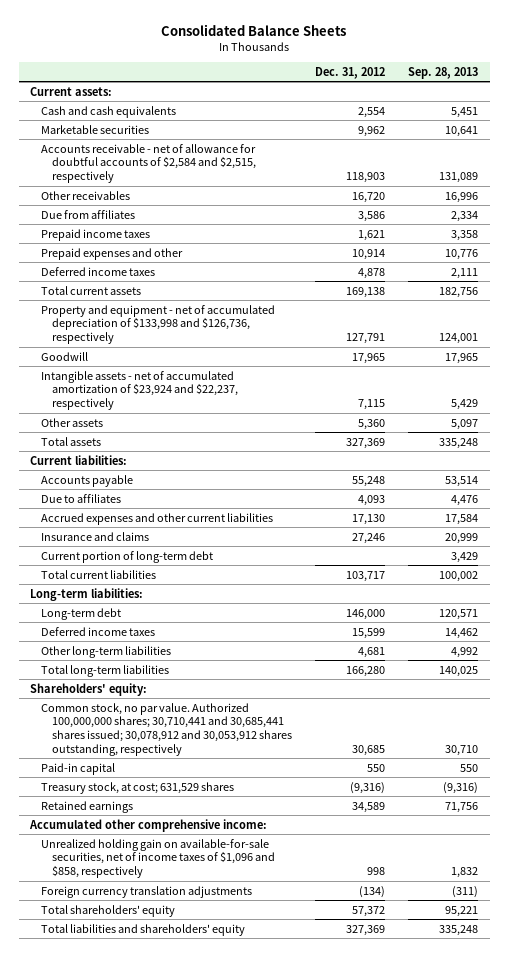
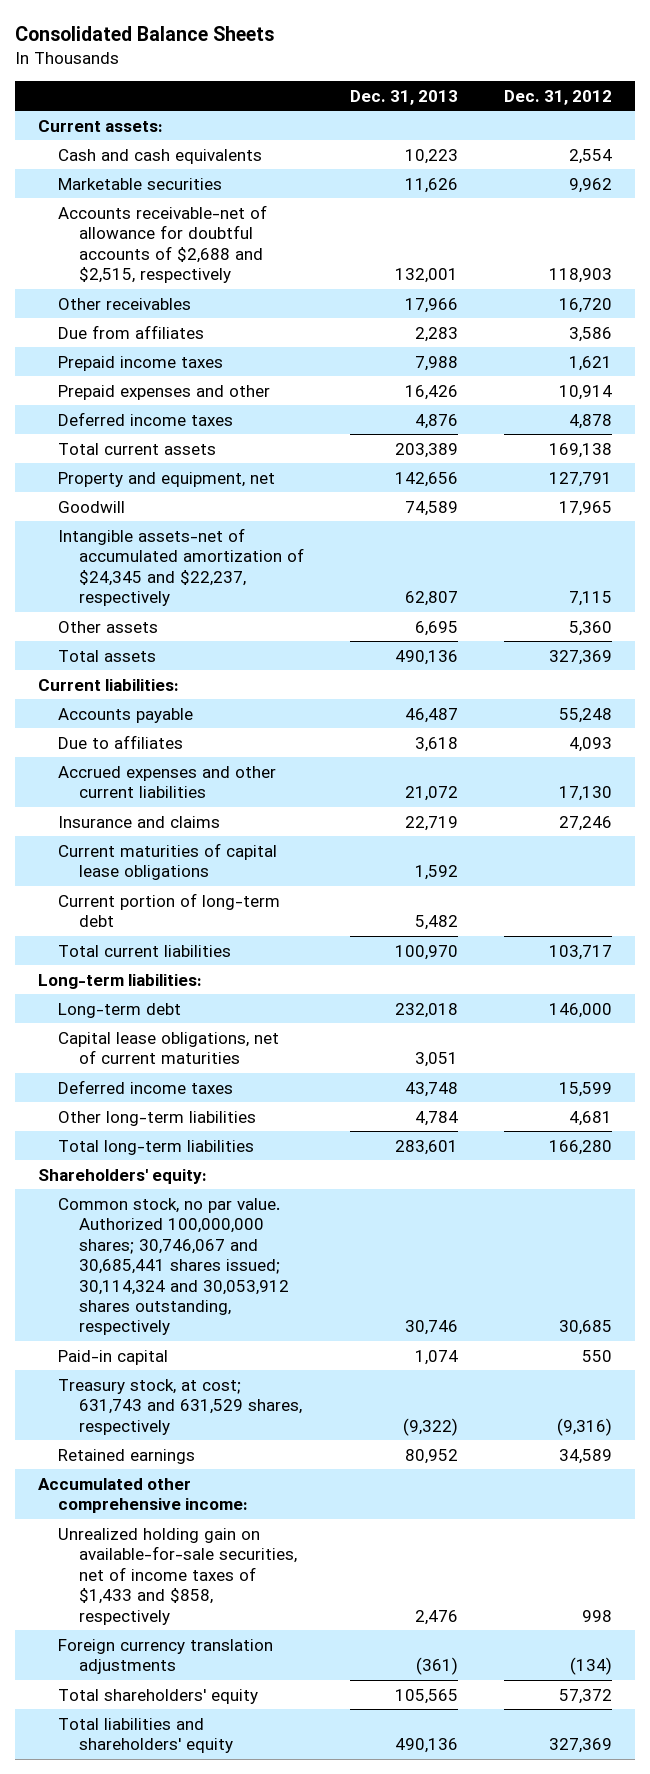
[408,66,479,79] Sep. 28, 2013 -> none
none -> [349,89,458,105] Dec. 31, 2013
[41,143,257,184] Accounts receivable - net of allowance for doubtful accounts of $2,584 and $2,515, respectively -> [58,204,268,284] Accounts receivable-net of allowance for doubtful accounts of $2,688 and $2,515, respectively
[41,304,276,345] Property and equipment - net of accumulated depreciation of $133,998 and $126,736, respectively -> [58,471,276,487] Property and equipment, net
[41,370,238,411] Intangible assets - net of accumulated amortization of $23,924 and $22,237, respectively -> [58,527,304,607] Intangible assets-net of accumulated amortization of $24,345 and $22,237, respectively
none -> [58,842,278,881] Current maturities of capital lease obligations
none -> [58,1031,280,1065] Capital lease obligations, net of current maturities
[41,702,292,756] Common stock, no par value. Authorized 100,000,000 shares; 30,710,441 and 30,685,441 shares issued; 30,078,912 and 30,053,912 shares outstanding, respectively -> [58,1197,289,1336] Common stock, no par value. Authorized 100,000,000 shares; 30,746,067 and 30,685,441 shares issued; 30,114,324 and 30,053,912 shares outstanding, respectively
[41,781,235,794] Treasury stock, at cost; 631,529 shares -> [58,1378,302,1435] Treasury stock, at cost; 631,743 and 631,529 shares, respectively
[41,838,275,879] Unrealized holding gain on available-for-sale securities, net of income taxes of $1,096 and $858, respectively -> [58,1527,297,1625] Unrealized holding gain on available-for-sale securities, net of income taxes of $1,433 and $858, respectively

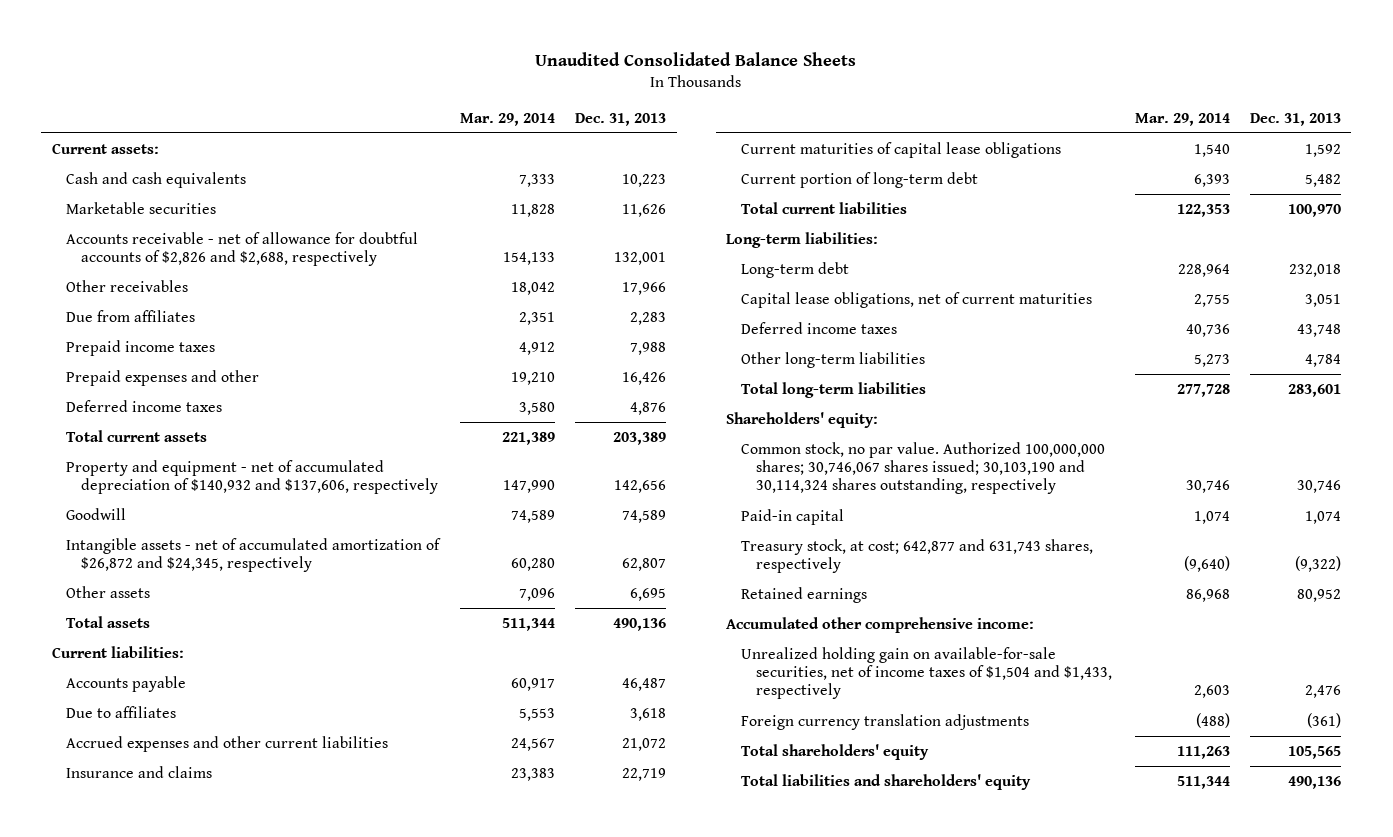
[15,26,275,42] Consolidated Balance Sheets -> [535,51,857,66] Unaudited Consolidated Balance Sheets
[503,89,612,105] Dec. 31, 2012 -> none
none -> [459,112,555,126] Mar. 29, 2014
[58,204,268,284] Accounts receivable-net of allowance for doubtful accounts of $2,688 and $2,515, respectively -> [66,231,419,267] Accounts receivable - net of allowance for doubtful accounts of $2,826 and $2,688, respectively
[58,471,276,487] Property and equipment, net -> [66,459,438,495] Property and equipment - net of accumulated depreciation of $140,932 and $137,606, respectively
[58,527,304,607] Intangible assets-net of accumulated amortization of $24,345 and $22,237, respectively -> [66,537,442,573] Intangible assets - net of accumulated amortization of $26,872 and $24,345, respectively
[58,1197,289,1336] Common stock, no par value. Authorized 100,000,000 shares; 30,746,067 and 30,685,441 shares issued; 30,114,324 and 30,053,912 shares outstanding, respectively -> [740,441,1105,495] Common stock, no par value. Authorized 100,000,000 shares; 30,746,067 shares issued; 30,103,190 and 30,114,324 shares outstanding, respectively
[58,1378,302,1435] Treasury stock, at cost; 631,743 and 631,529 shares, respectively -> [740,538,1093,574] Treasury stock, at cost; 642,877 and 631,743 shares, respectively
[58,1527,297,1625] Unrealized holding gain on available-for-sale securities, net of income taxes of $1,433 and $858, respectively -> [740,646,1112,700] Unrealized holding gain on available-for-sale securities, net of income taxes of $1,504 and $1,433, respectively

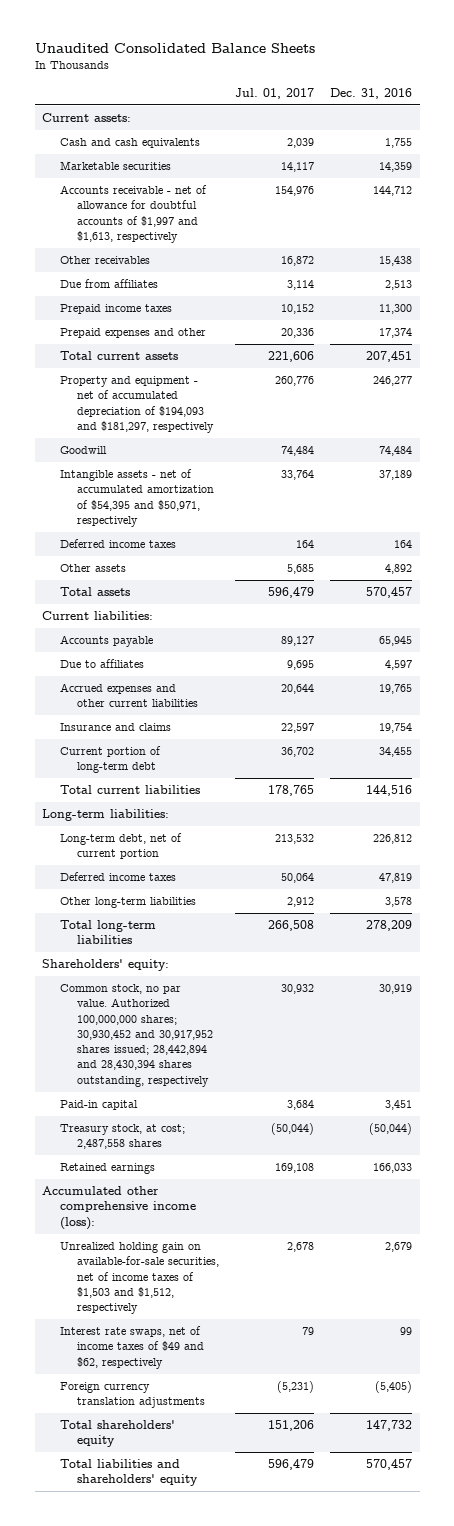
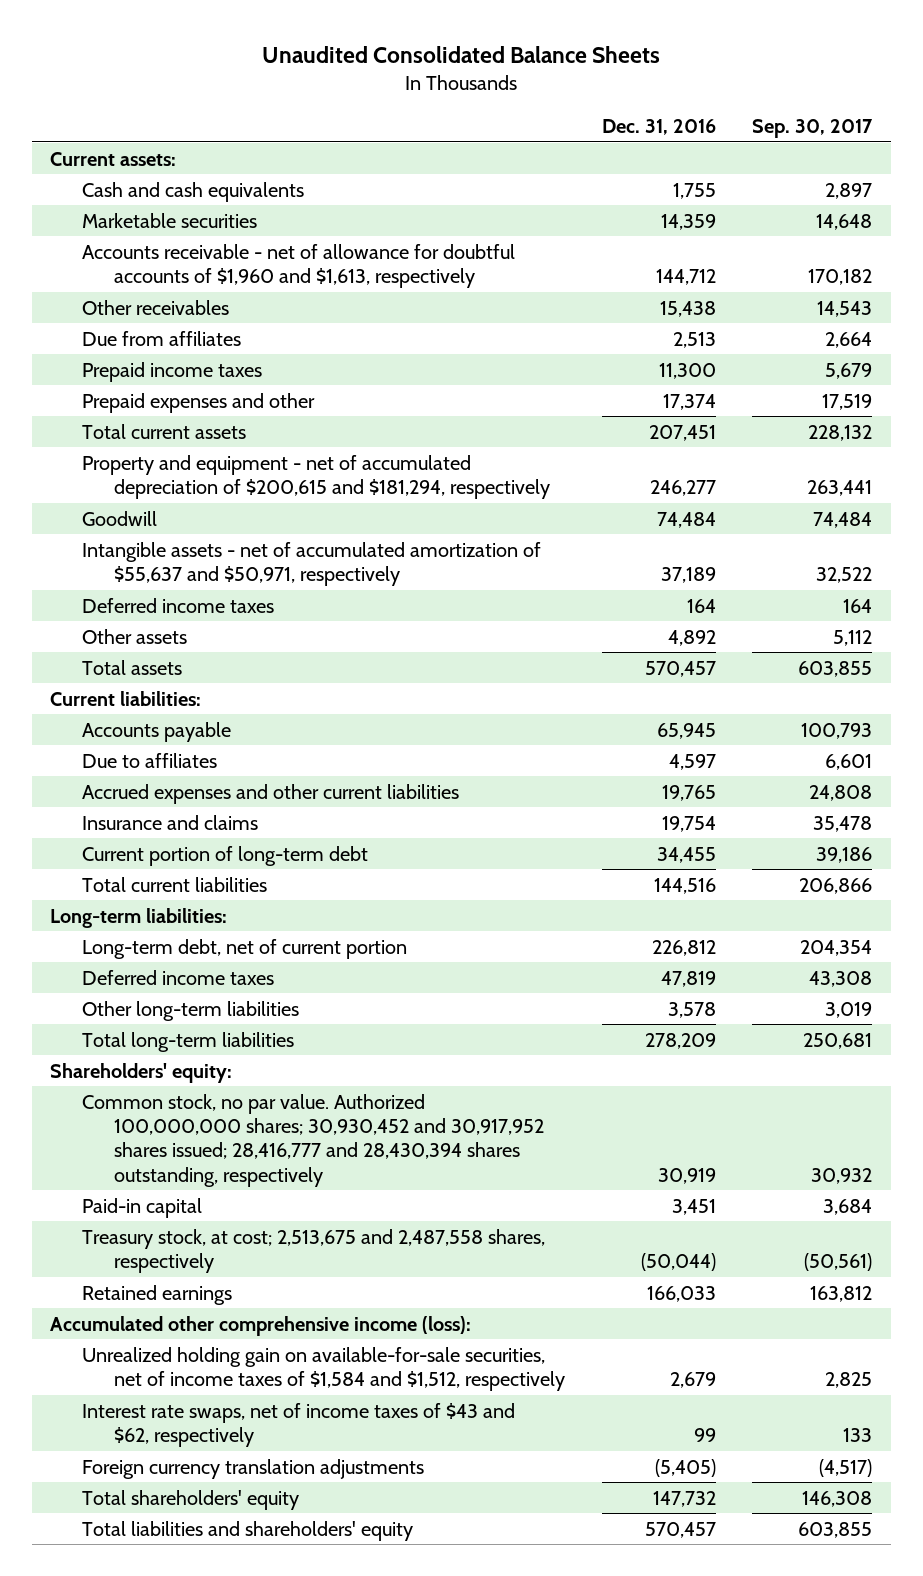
[235,87,315,99] Jul. 01, 2017 -> none
none -> [752,118,874,138] Sep. 30, 2017
[59,185,207,243] Accounts receivable - net of allowance for doubtful accounts of $1,997 and $1,613, respectively -> [82,243,516,289] Accounts receivable - net of allowance for doubtful accounts of $1,960 and $1,613, respectively
[59,376,215,433] Property and equipment - net of accumulated depreciation of $194,093 and $181,297, respectively -> [82,454,551,500] Property and equipment - net of accumulated depreciation of $200,615 and $181,294, respectively
[59,469,215,527] Intangible assets - net of accumulated amortization of $54,395 and $50,971, respectively -> [82,541,542,587] Intangible assets - net of accumulated amortization of $55,637 and $50,971, respectively
[59,984,214,1087] Common stock, no par value. Authorized 100,000,000 shares; 30,930,452 and 30,917,952 shares issued; 28,442,894 and 28,430,394 shares outstanding, respectively -> [82,1093,545,1187] Common stock, no par value. Authorized 100,000,000 shares; 30,930,452 and 30,917,952 shares issued; 28,416,777 and 28,430,394 shares outstanding, respectively
[59,1124,185,1150] Treasury stock, at cost; 2,487,558 shares -> [82,1228,546,1274] Treasury stock, at cost; 2,513,675 and 2,487,558 shares, respectively
[59,1242,220,1315] Unrealized holding gain on available-for-sale securities, net of income taxes of $1,503 and $1,512, respectively -> [82,1346,566,1392] Unrealized holding gain on available-for-sale securities, net of income taxes of $1,584 and $1,512, respectively
[59,1326,205,1369] Interest rate swaps, net of income taxes of $49 and $62, respectively -> [82,1402,516,1448] Interest rate swaps, net of income taxes of $43 and $62, respectively

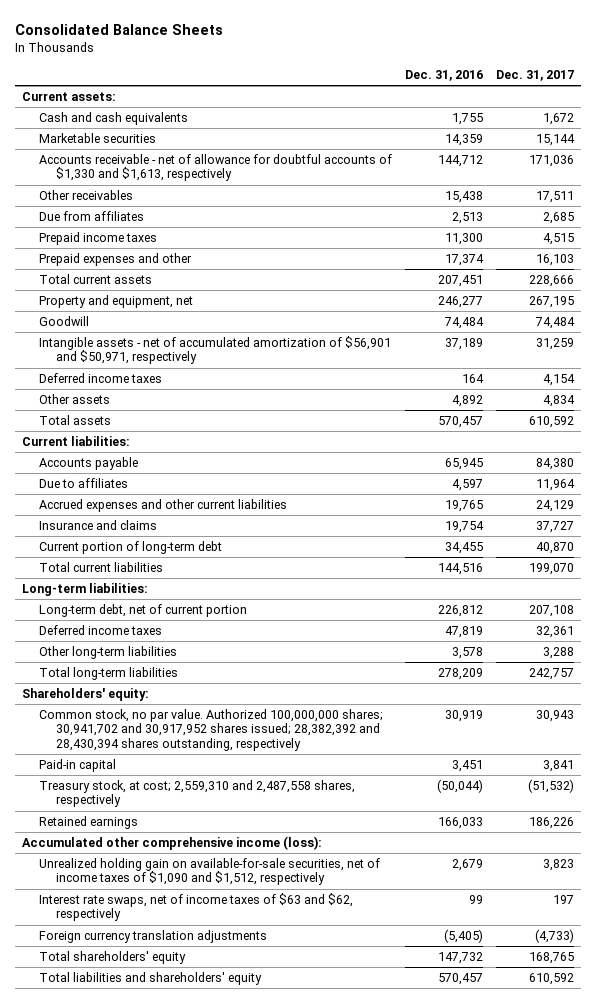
[262,45,661,63] Unaudited Consolidated Balance Sheets -> [15,23,224,35] Consolidated Balance Sheets
[752,118,874,138] Sep. 30, 2017 -> none
none -> [496,70,575,82] Dec. 31, 2017
[82,243,516,289] Accounts receivable - net of allowance for doubtful accounts of $1,960 and $1,613, respectively -> [38,154,392,182] Accounts receivable - net of allowance for doubtful accounts of $1,330 and $1,613, respectively
[82,454,551,500] Property and equipment - net of accumulated depreciation of $200,615 and $181,294, respectively -> [38,295,193,309] Property and equipment, net
[82,541,542,587] Intangible assets - net of accumulated amortization of $55,637 and $50,971, respectively -> [38,336,391,365] Intangible assets - net of accumulated amortization of $56,901 and $50,971, respectively
[82,1093,545,1187] Common stock, no par value. Authorized 100,000,000 shares; 30,930,452 and 30,917,952 shares issued; 28,416,777 and 28,430,394 shares outstanding, respectively -> [38,709,383,751] Common stock, no par value. Authorized 100,000,000 shares; 30,941,702 and 30,917,952 shares issued; 28,382,392 and 28,430,394 shares outstanding, respectively
[82,1228,546,1274] Treasury stock, at cost; 2,513,675 and 2,487,558 shares, respectively -> [38,780,355,808] Treasury stock, at cost; 2,559,310 and 2,487,558 shares, respectively
[82,1346,566,1392] Unrealized holding gain on available-for-sale securities, net of income taxes of $1,584 and $1,512, respectively -> [38,858,380,886] Unrealized holding gain on available-for-sale securities, net of income taxes of $1,090 and $1,512, respectively
[82,1402,516,1448] Interest rate swaps, net of income taxes of $43 and $62, respectively -> [38,893,353,922] Interest rate swaps, net of income taxes of $63 and $62, respectively

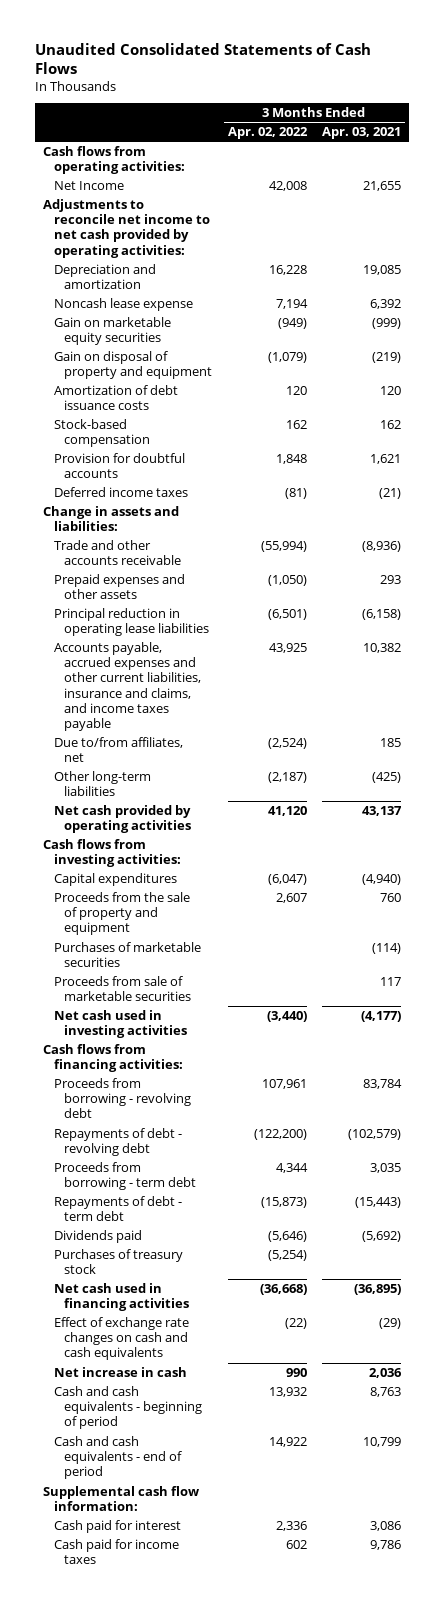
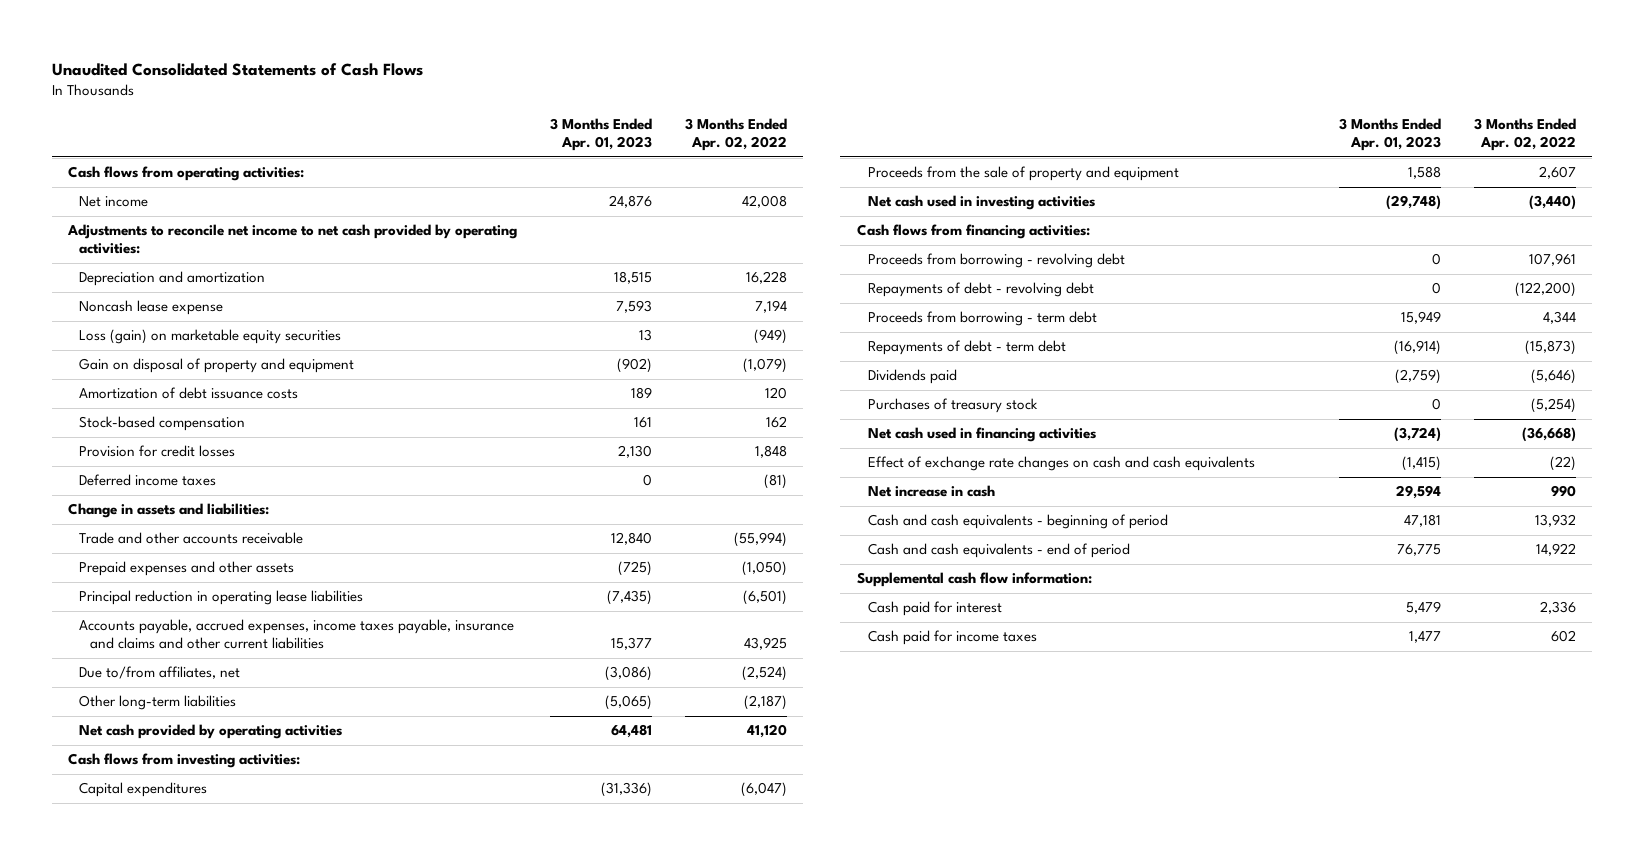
[322,127,402,140] Apr. 03, 2021 -> none
none -> [550,118,653,151] 3 Months Ended Apr. 01, 2023
[53,180,124,190] Net Income -> [79,196,149,208] Net income
[53,316,171,346] Gain on marketable equity securities -> [79,329,342,345] Loss (gain) on marketable equity securities
[53,452,185,479] Provision for doubtful accounts -> [79,445,236,458] Provision for credit losses
[53,641,202,732] Accounts payable, accrued expenses and other current liabilities, insurance and claims, and income taxes payable -> [79,619,515,650] Accounts payable, accrued expenses, income taxes payable, insurance and claims and other current liabilities
[53,941,201,968] Purchases of marketable securities -> none
[53,975,192,1002] Proceeds from sale of marketable securities -> none

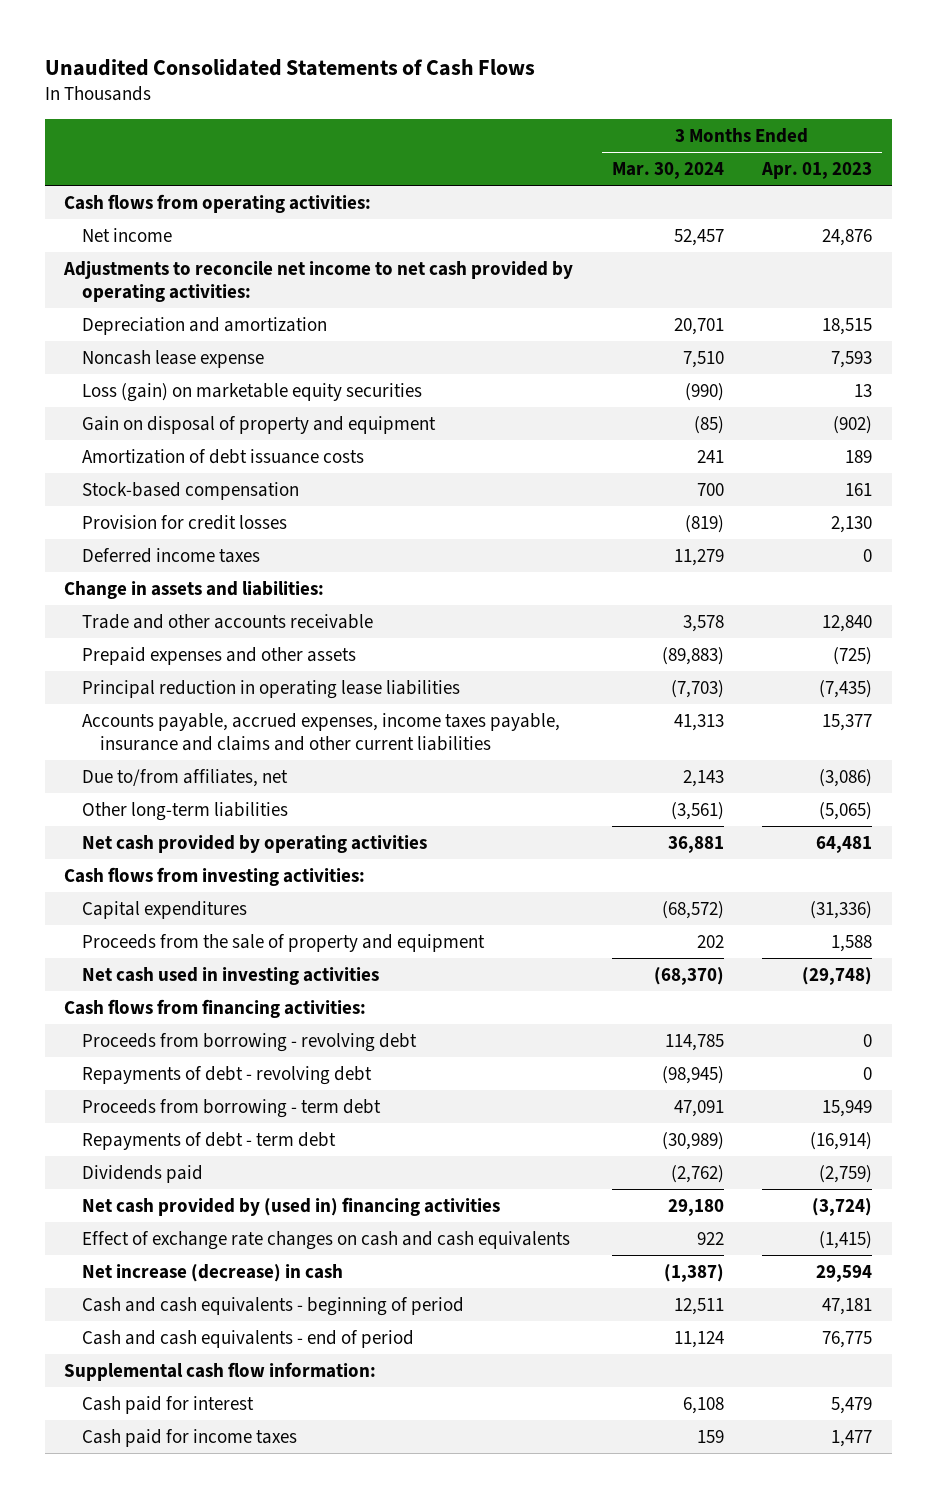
[684,118,787,151] 3 Months Ended Apr. 02, 2022 -> none
none -> [611,162,724,180] Mar. 30, 2024
[867,398,1038,414] Purchases of treasury stock -> none
[867,427,1096,443] Net cash used in financing activities -> [82,1196,501,1216] Net cash provided by (used in) financing activities
[867,485,995,498] Net increase in cash -> [82,1263,344,1282] Net increase (decrease) in cash

